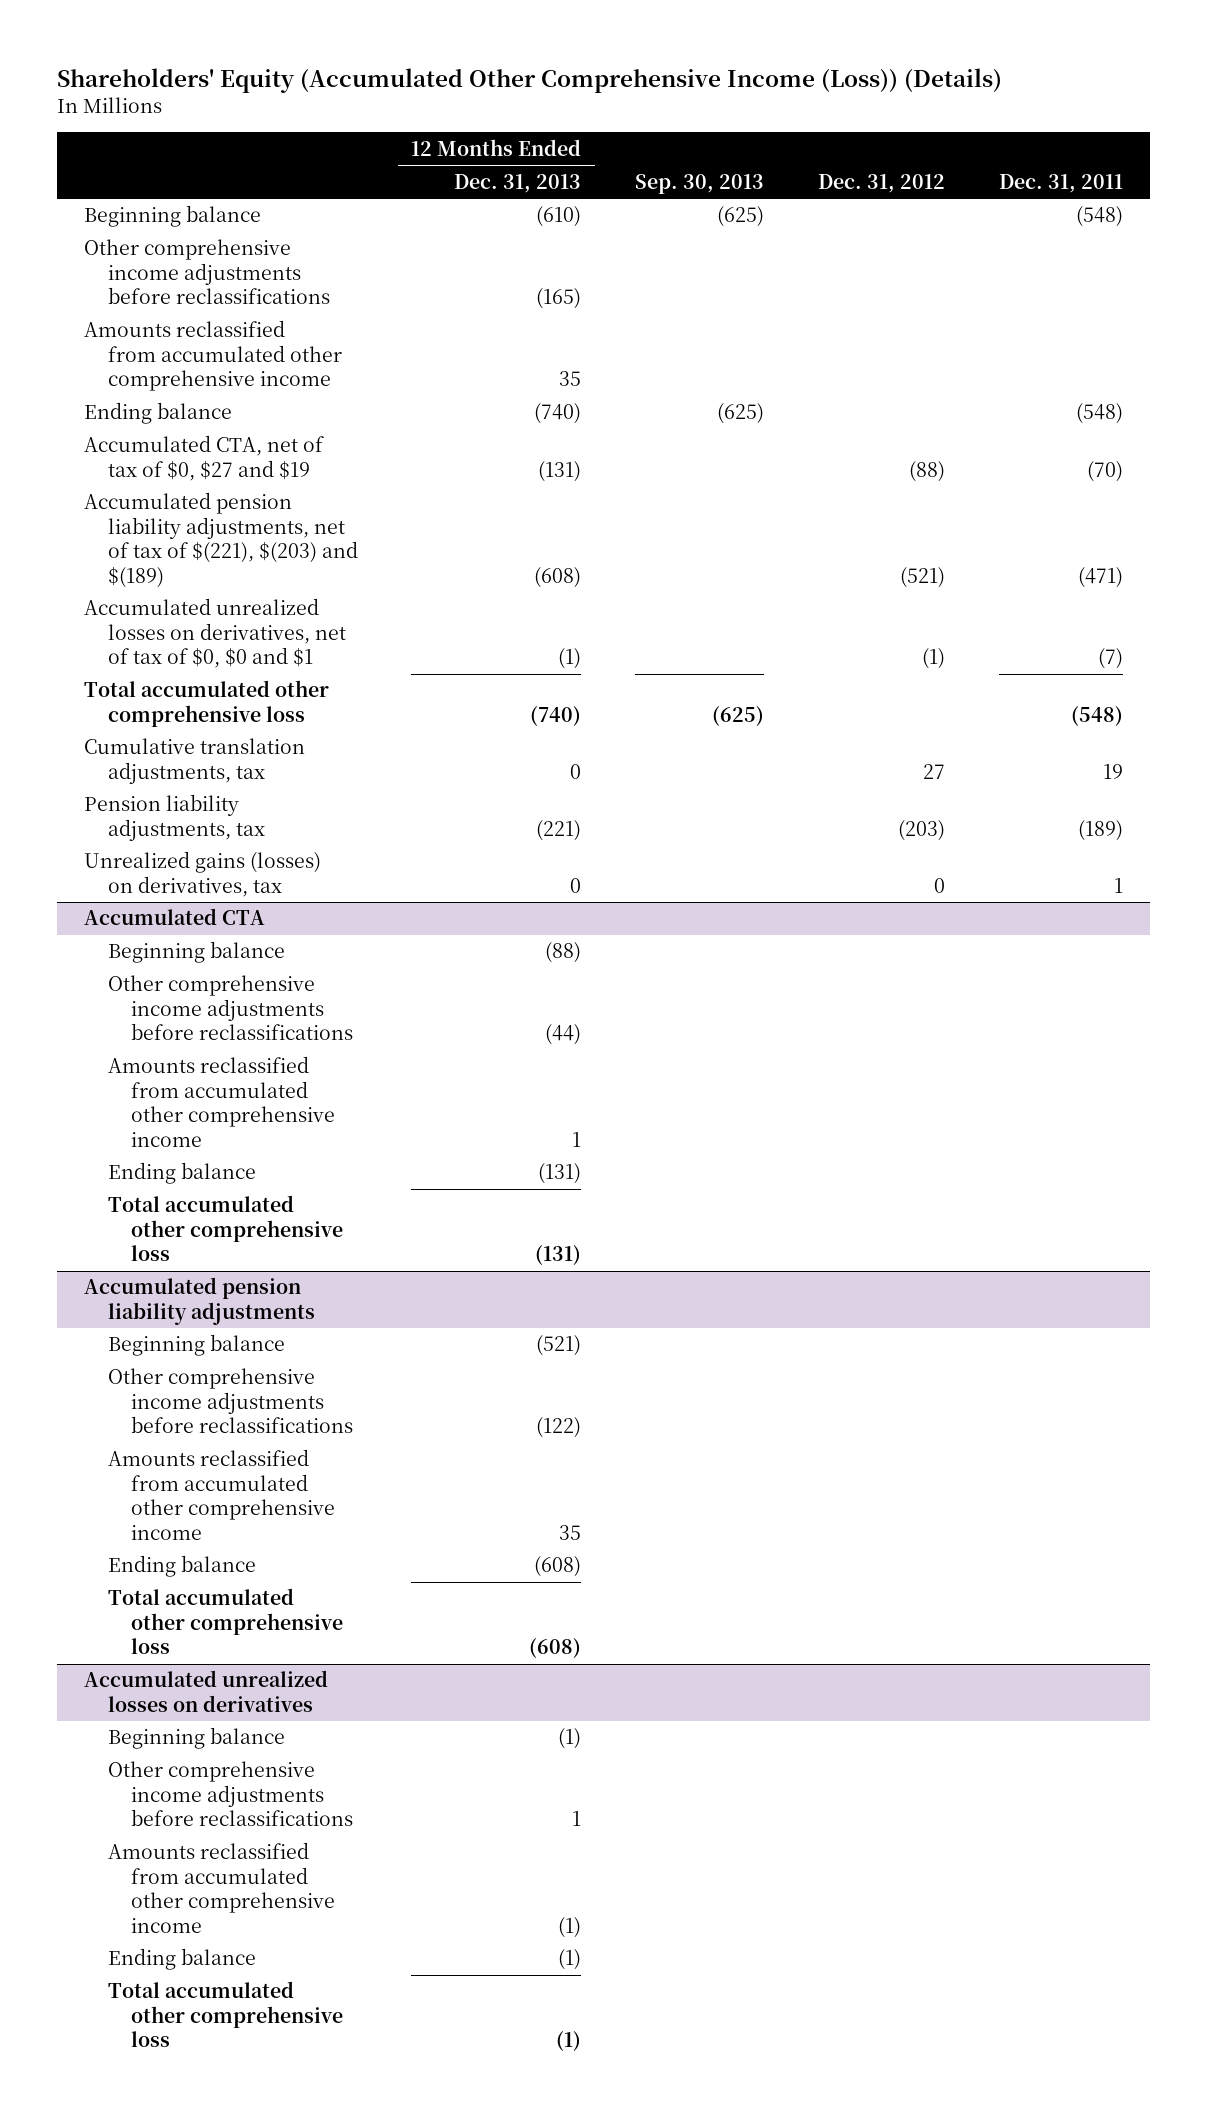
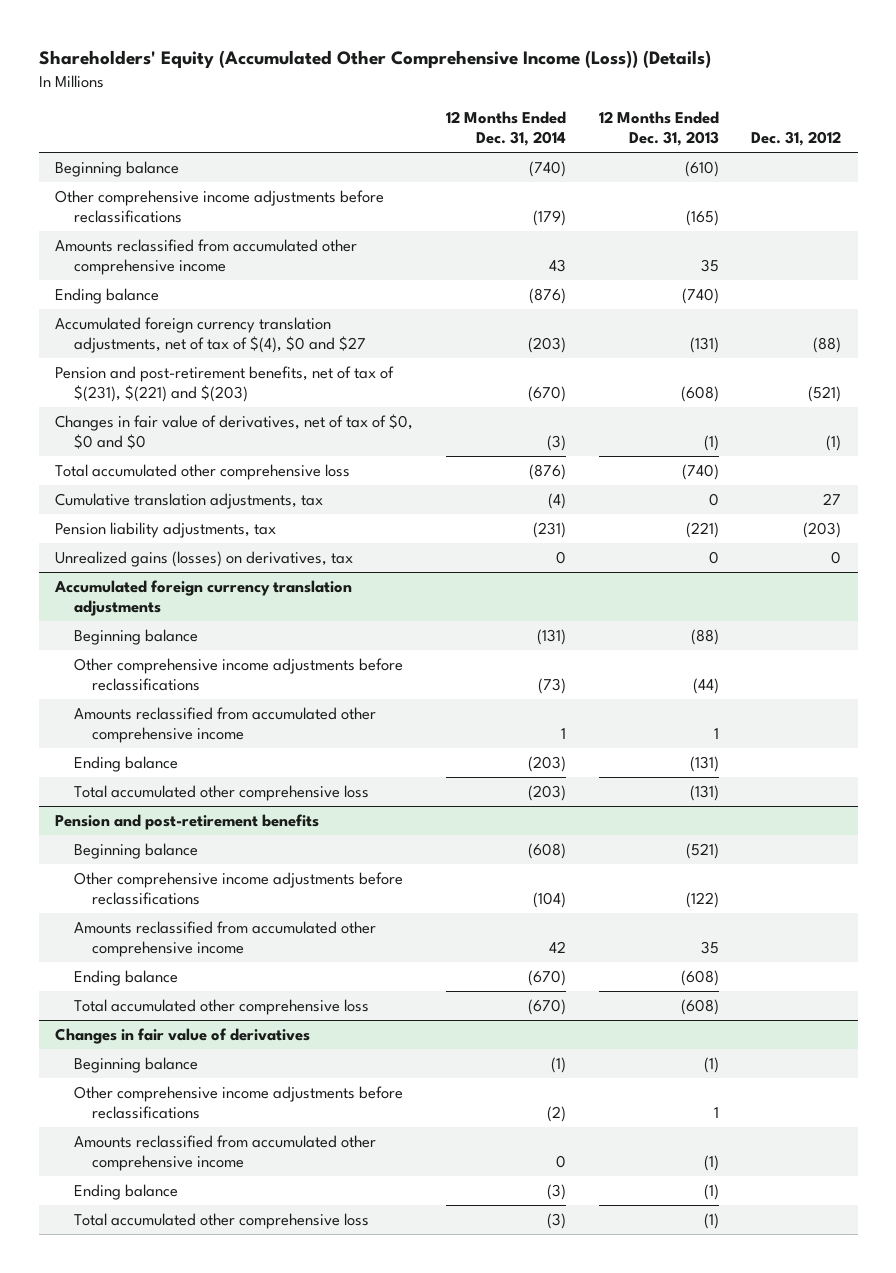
[635,173,765,194] Sep. 30, 2013 -> none
[998,173,1123,193] Dec. 31, 2011 -> none
none -> [445,111,566,146] 12 Months Ended Dec. 31, 2014
[83,435,324,481] Accumulated CTA, net of tax of $0, $27 and $19 -> [55,317,366,353] Accumulated foreign currency translation adjustments, net of tax of $(4), $0 and $27
[83,492,358,588] Accumulated pension liability adjustments, net of tax of $(221), $(203) and $(189) -> [55,366,395,402] Pension and post-retirement benefits, net of tax of $(231), $(221) and $(203)
[83,598,346,669] Accumulated unrealized losses on derivatives, net of tax of $0, $0 and $1 -> [55,414,414,449] Changes in fair value of derivatives, net of tax of $0, $0 and $0
[83,908,265,926] Accumulated CTA -> none
none -> [54,580,353,616] Accumulated foreign currency translation adjustments
[83,1277,315,1325] Accumulated pension liability adjustments -> none
none -> [55,814,320,831] Pension and post-retirement benefits
[83,1670,328,1712] Accumulated unrealized losses on derivatives -> none
none -> [55,1028,311,1045] Changes in fair value of derivatives

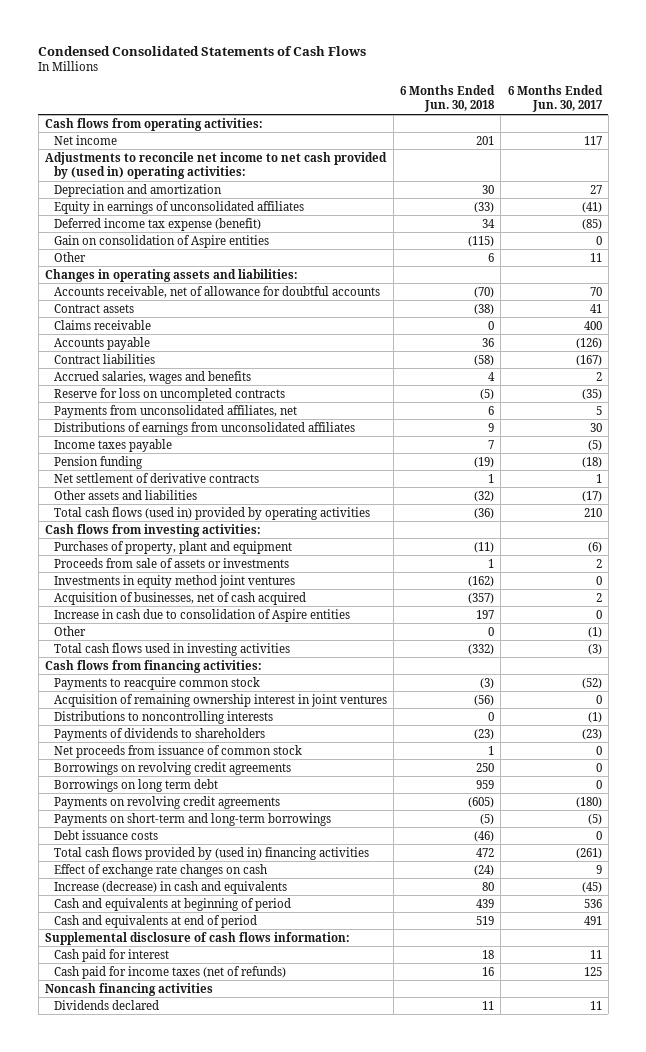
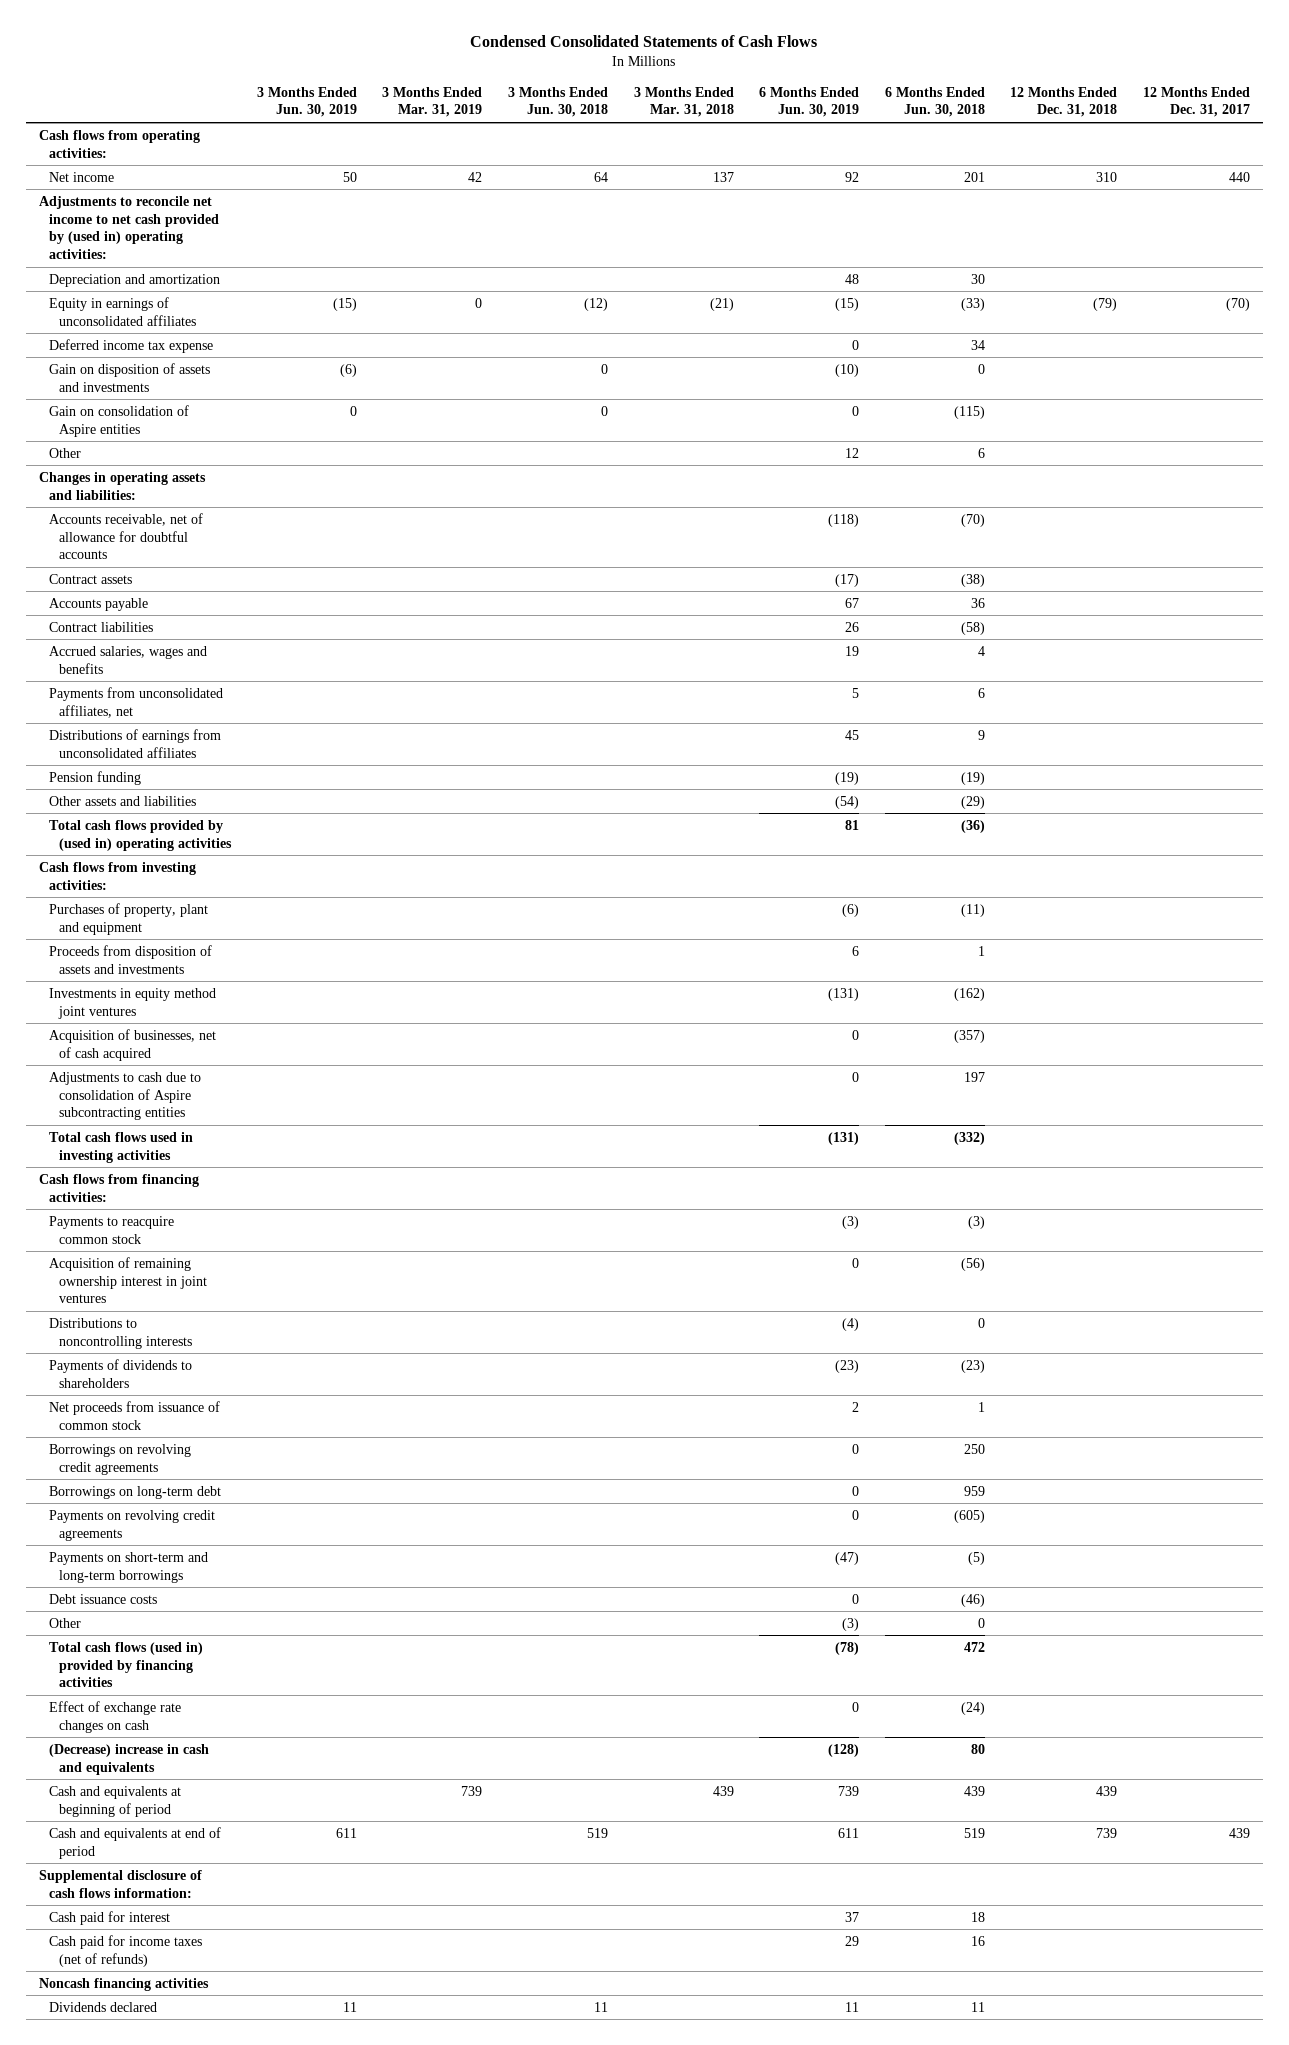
[507,84,603,113] 6 Months Ended Jun. 30, 2017 -> none
none -> [256,86,357,118] 3 Months Ended Jun. 30, 2019
none -> [382,86,483,118] 3 Months Ended Mar. 31, 2019
none -> [507,86,608,118] 3 Months Ended Jun. 30, 2018
none -> [633,86,734,118] 3 Months Ended Mar. 31, 2018
none -> [759,86,860,118] 6 Months Ended Jun. 30, 2019
none -> [1010,86,1118,118] 12 Months Ended Dec. 31, 2018
none -> [1142,86,1250,118] 12 Months Ended Dec. 31, 2017
[54,217,262,231] Deferred income tax expense (benefit) -> [48,338,213,353] Deferred income tax expense
none -> [48,362,210,392] Gain on disposition of assets and investments
[54,319,152,330] Claims receivable -> none
[54,387,286,401] Reserve for loss on uncompleted contracts -> none
[54,438,173,452] Income taxes payable -> none
[54,472,260,483] Net settlement of derivative contracts -> none
[474,490,495,502] (32) -> [960,795,985,809] (29)
[54,506,371,520] Total cash flows (used in) provided by operating activities -> [48,819,233,851] Total cash flows provided by (used in) operating activities
[54,557,290,568] Proceeds from sale of assets or investments -> [48,944,212,974] Proceeds from disposition of assets and investments
[54,608,351,622] Increase in cash due to consolidation of Aspire entities -> [48,1071,201,1121] Adjustments to cash due to consolidation of Aspire subcontracting entities
[54,778,219,792] Borrowings on long term debt -> [48,1485,221,1499] Borrowings on long-term debt
[54,625,87,636] Other -> [48,1617,81,1628] Other
[54,846,370,860] Total cash flows provided by (used in) financing activities -> [48,1641,203,1688] Total cash flows (used in) provided by financing activities
[54,880,288,894] Increase (decrease) in cash and equivalents -> [48,1743,209,1775] (Decrease) increase in cash and equivalents

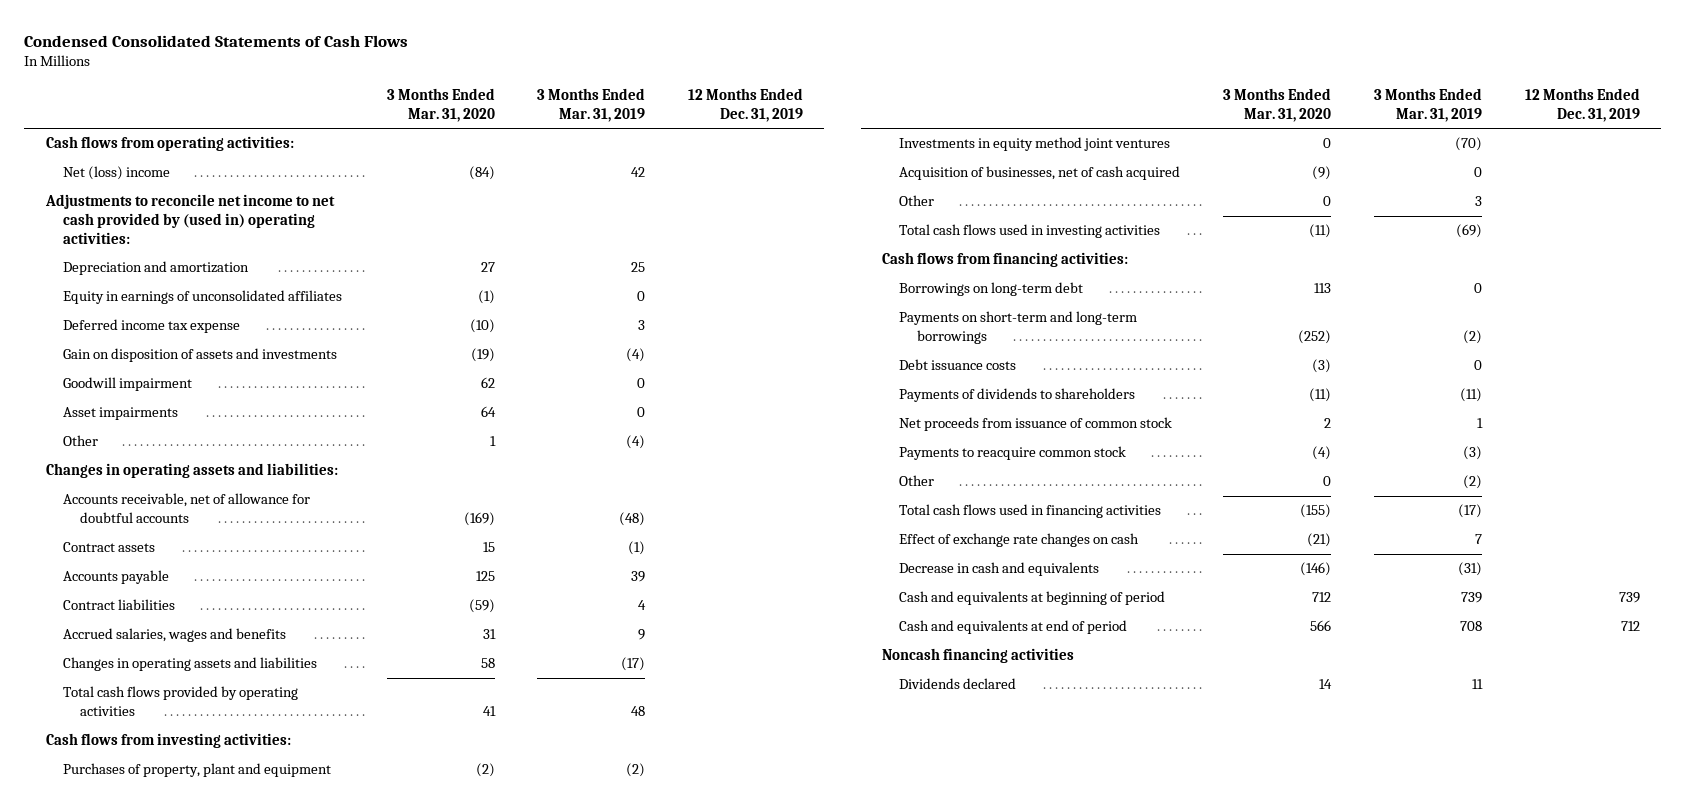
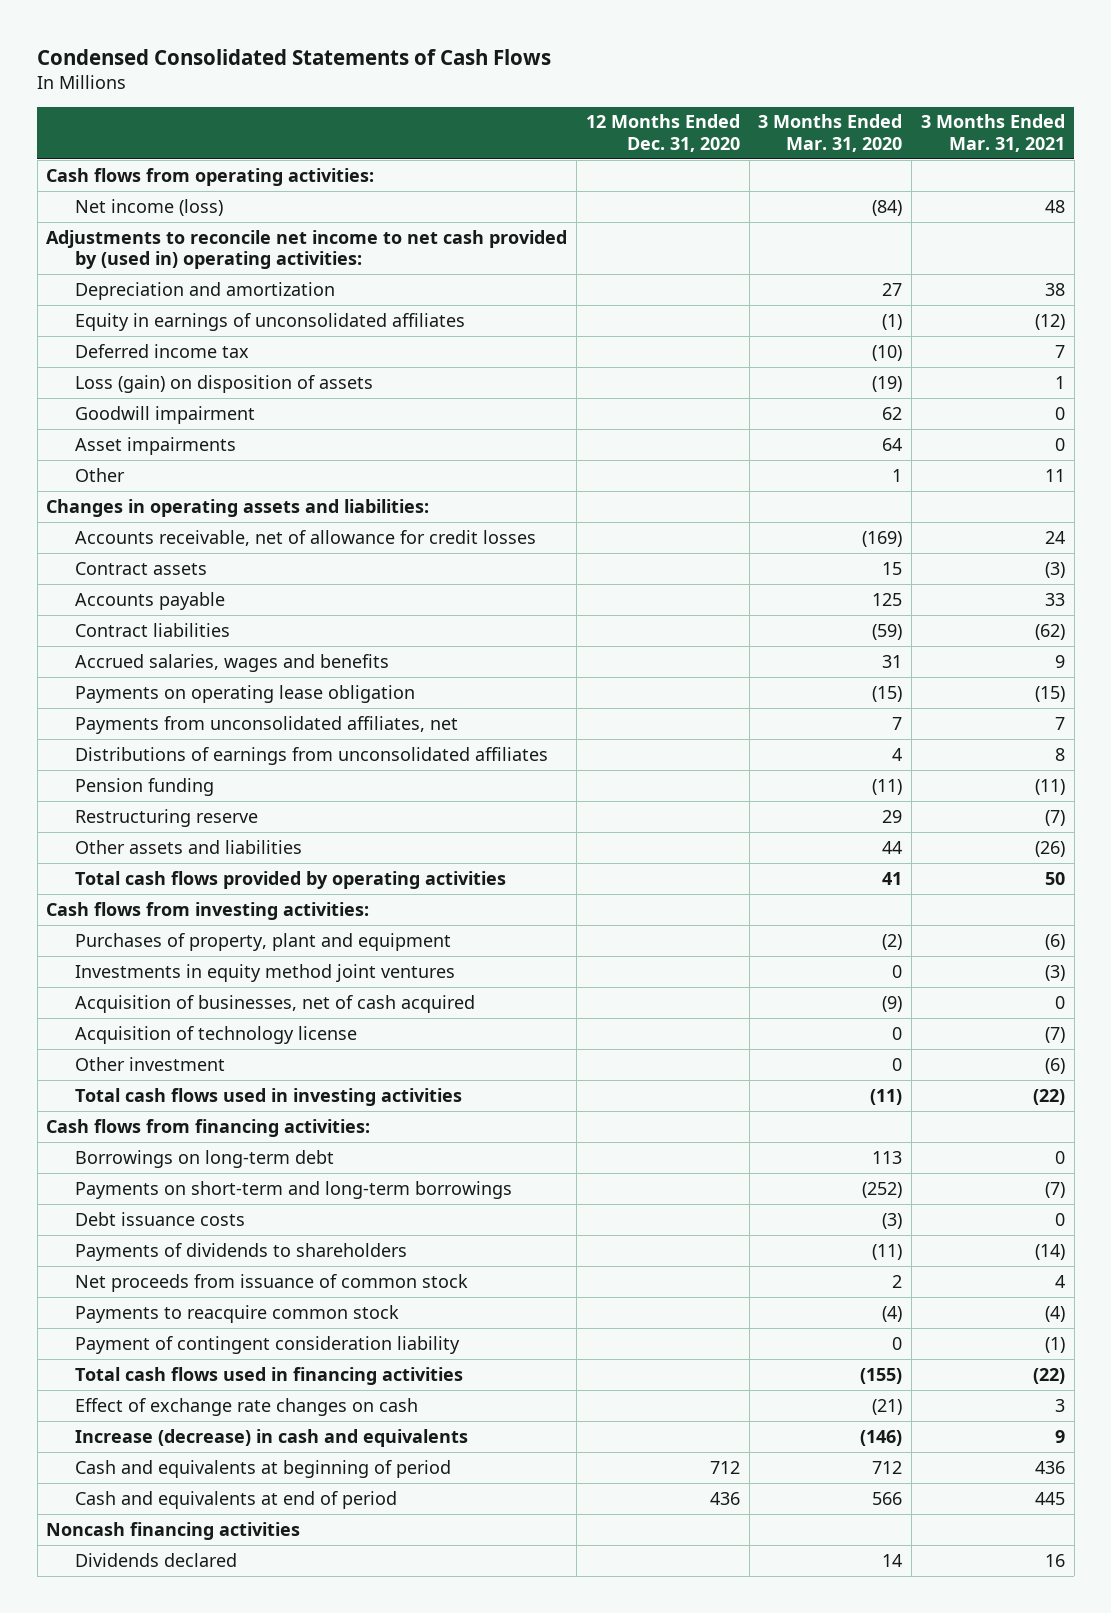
[537,88,646,122] 3 Months Ended Mar. 31, 2019 -> none
[688,88,804,122] 12 Months Ended Dec. 31, 2019 -> none
none -> [585,114,740,152] 12 Months Ended Dec. 31, 2020
none -> [920,114,1065,152] 3 Months Ended Mar. 31, 2021
[62,166,170,181] Net (loss) income -> [74,198,223,216] Net income (loss)
[62,319,240,334] Deferred income tax expense -> [74,343,249,358] Deferred income tax
[62,348,337,363] Gain on disposition of assets and investments -> [74,374,373,393] Loss (gain) on disposition of assets
[62,493,310,524] Accounts receivable, net of allowance for doubtful accounts -> [74,529,536,546] Accounts receivable, net of allowance for credit losses
none -> [74,684,415,703] Payments on operating lease obligation
none -> [74,715,458,734] Payments from unconsolidated affiliates, net
none -> [74,746,548,765] Distributions of earnings from unconsolidated affiliates
none -> [74,777,214,796] Pension funding
none -> [74,808,258,827] Restructuring reserve
[62,657,317,672] Changes in operating assets and liabilities -> [74,839,302,854] Other assets and liabilities
[480,658,495,669] 58 -> [882,840,903,854] 44
none -> [74,1025,357,1044] Acquisition of technology license
[899,195,935,207] Other -> [74,1056,225,1071] Other investment
[899,475,935,487] Other -> none
none -> [74,1335,460,1354] Payment of contingent consideration liability
[899,562,1100,577] Decrease in cash and equivalents -> [74,1428,468,1447] Increase (decrease) in cash and equivalents

